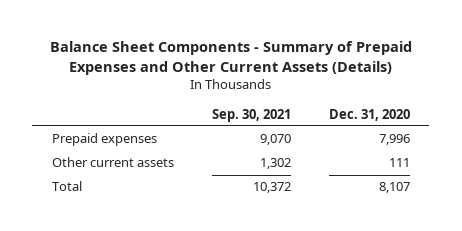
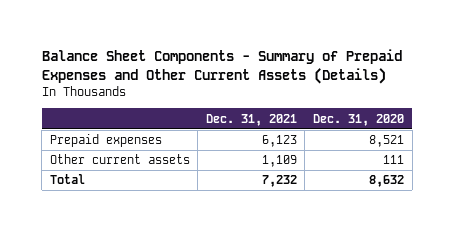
[211,108,291,122] Sep. 30, 2021 -> none
none -> [205,113,297,126] Dec. 31, 2021
[379,134,411,146] 7,996 -> [369,135,405,148] 8,521
[379,182,411,194] 8,107 -> [369,175,405,188] 8,632

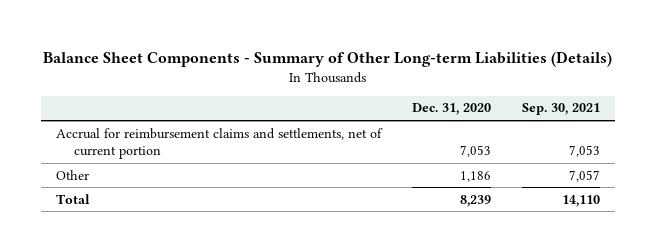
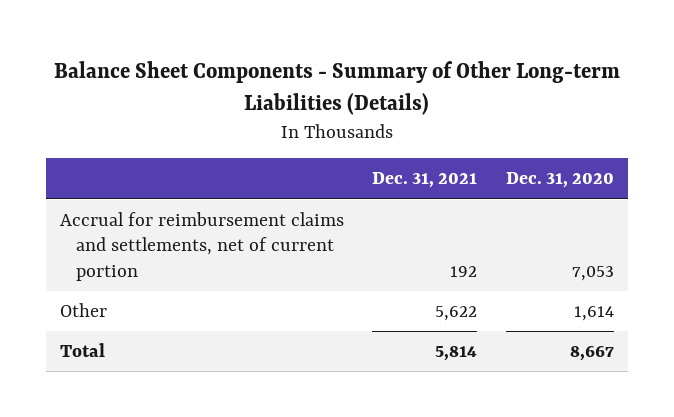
[521,103,600,116] Sep. 30, 2021 -> none
none -> [372,172,478,189] Dec. 31, 2021
[460,170,492,182] 1,186 -> [573,306,614,322] 1,614
[460,194,492,207] 8,239 -> [569,346,614,362] 8,667

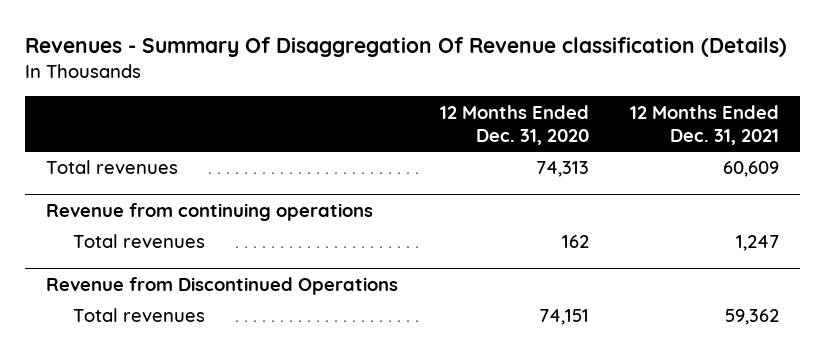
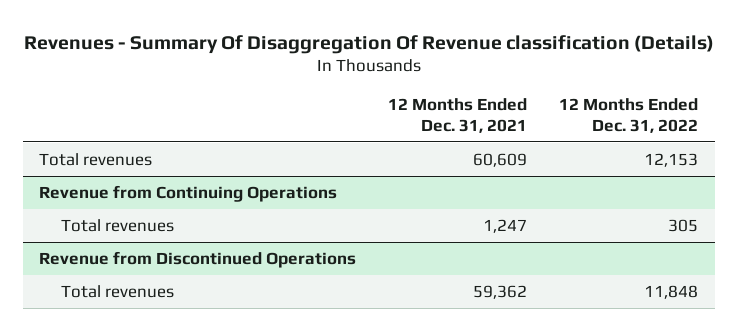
[439,104,589,146] 12 Months Ended Dec. 31, 2020 -> none
none -> [559,97,699,133] 12 Months Ended Dec. 31, 2022
[45,202,373,221] Revenue from continuing operations -> [38,184,337,202] Revenue from Continuing Operations

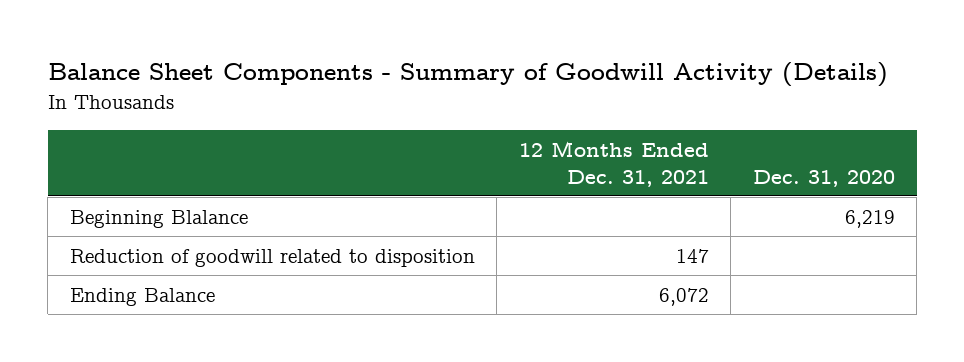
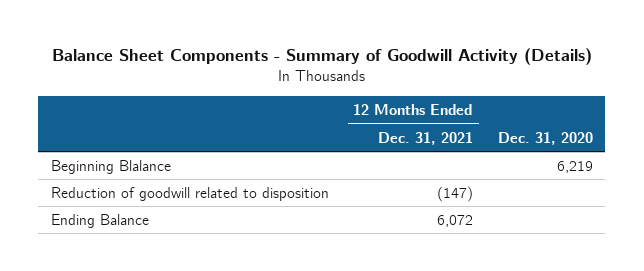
[675,248,709,263] 147 -> [436,185,473,202] (147)

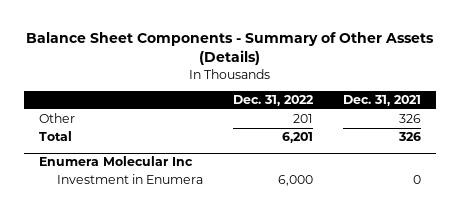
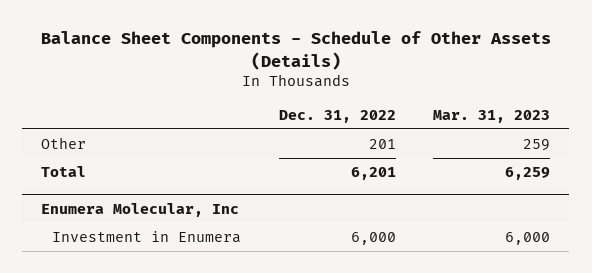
[26,32,435,66] Balance Sheet Components - Summary of Other Assets (Details) -> [40,31,551,70] Balance Sheet Components - Schedule of Other Assets (Details)
[342,95,421,107] Dec. 31, 2021 -> none
none -> [433,109,551,123] Mar. 31, 2023
[39,156,194,167] Enumera Molecular Inc -> [41,202,240,217] Enumera Molecular, Inc

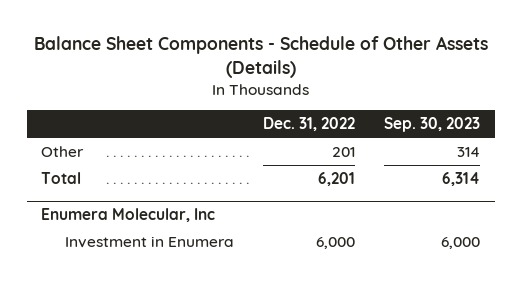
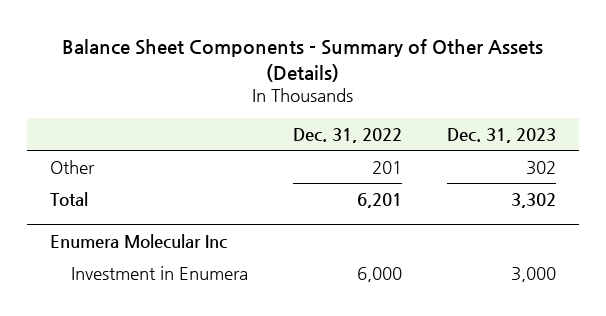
[33,36,488,79] Balance Sheet Components - Schedule of Other Assets (Details) -> [62,39,544,82] Balance Sheet Components - Summary of Other Assets (Details)
[384,116,481,132] Sep. 30, 2023 -> none
none -> [447,127,557,143] Dec. 31, 2023
[41,208,216,223] Enumera Molecular, Inc -> [50,233,228,249] Enumera Molecular Inc

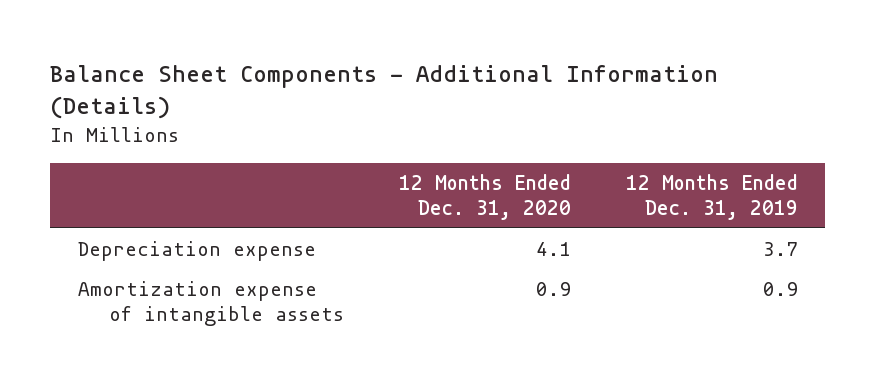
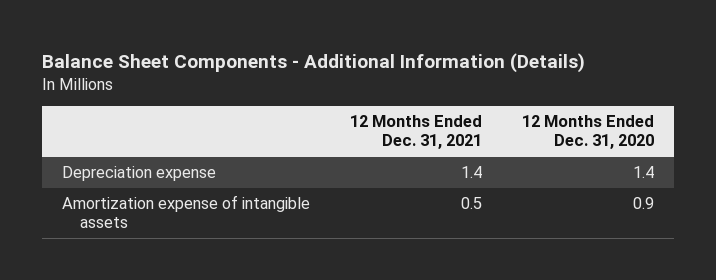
[625,173,798,220] 12 Months Ended Dec. 31, 2019 -> none
none -> [350,115,483,150] 12 Months Ended Dec. 31, 2021
[535,241,571,256] 4.1 -> [632,166,654,179] 1.4

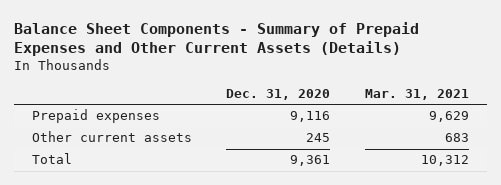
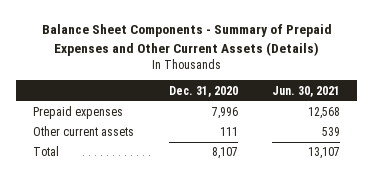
[365,89,470,101] Mar. 31, 2021 -> none
none -> [271,85,340,97] Jun. 30, 2021
[290,111,331,123] 9,116 -> [211,107,238,120] 7,996
[306,133,331,143] 245 -> [219,127,238,137] 111
[290,155,331,167] 9,361 -> [211,147,238,160] 8,107

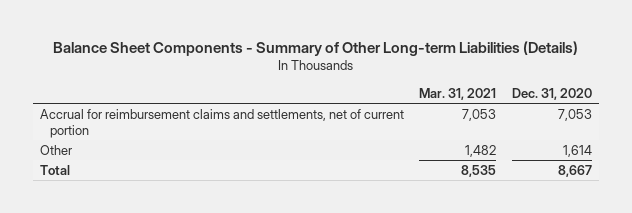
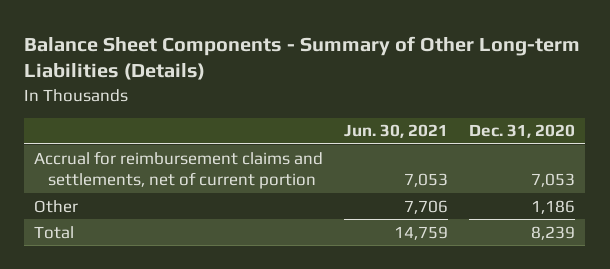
[419,87,497,100] Mar. 31, 2021 -> none
none -> [344,124,449,139] Jun. 30, 2021
[562,144,592,157] 1,614 -> [531,199,576,214] 1,186
[557,164,592,177] 8,667 -> [531,225,576,240] 8,239

